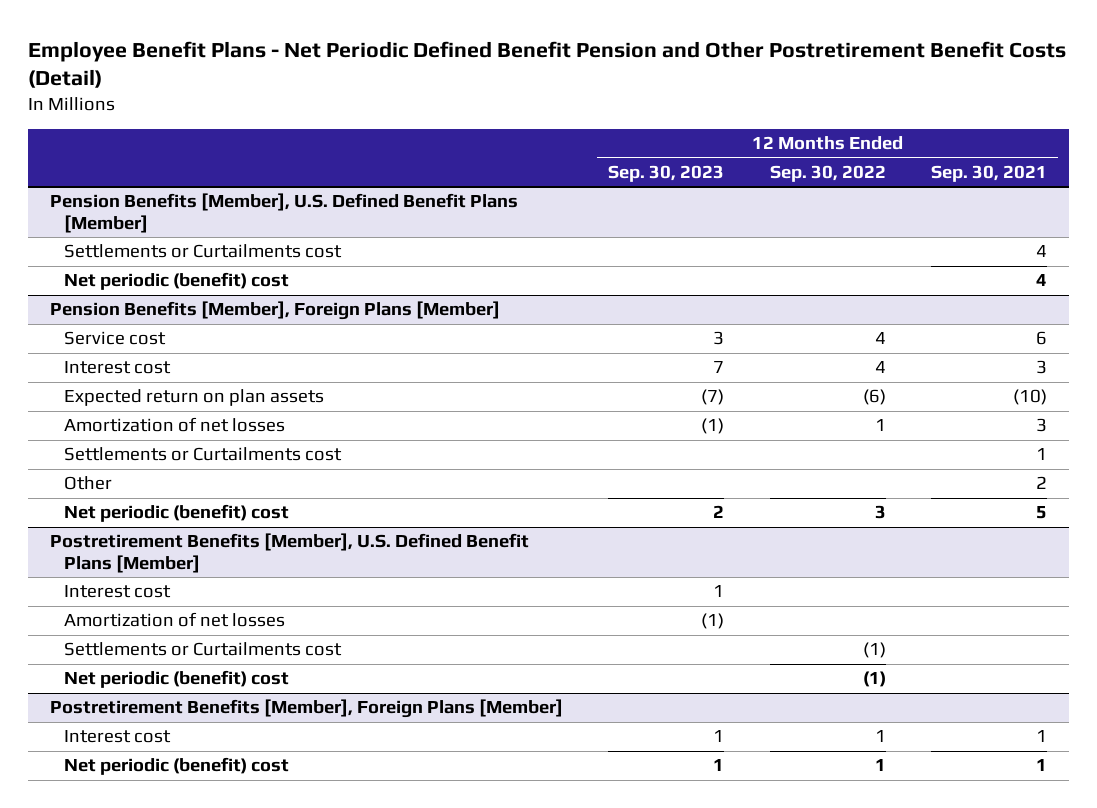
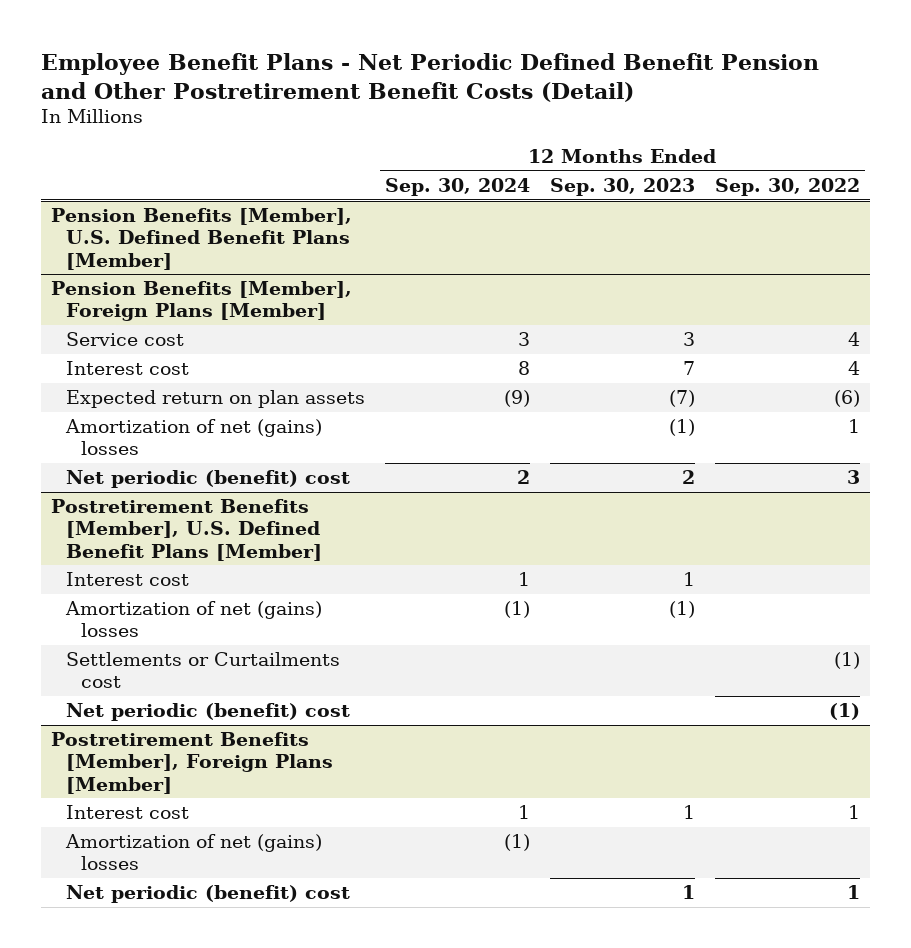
[930,164,1047,182] Sep. 30, 2021 -> none
none -> [384,178,530,197] Sep. 30, 2024
[64,244,343,259] Settlements or Curtailments cost -> none
[64,272,290,291] Net periodic (benefit) cost -> none
[64,447,343,462] Settlements or Curtailments cost -> none
[64,476,113,491] Other -> none
[64,417,286,433] Amortization of net losses -> [64,419,322,456] Amortization of net (gains) losses
[64,612,286,628] Amortization of net losses -> [64,601,322,638] Amortization of net (gains) losses
none -> [64,834,322,871] Amortization of net (gains) losses

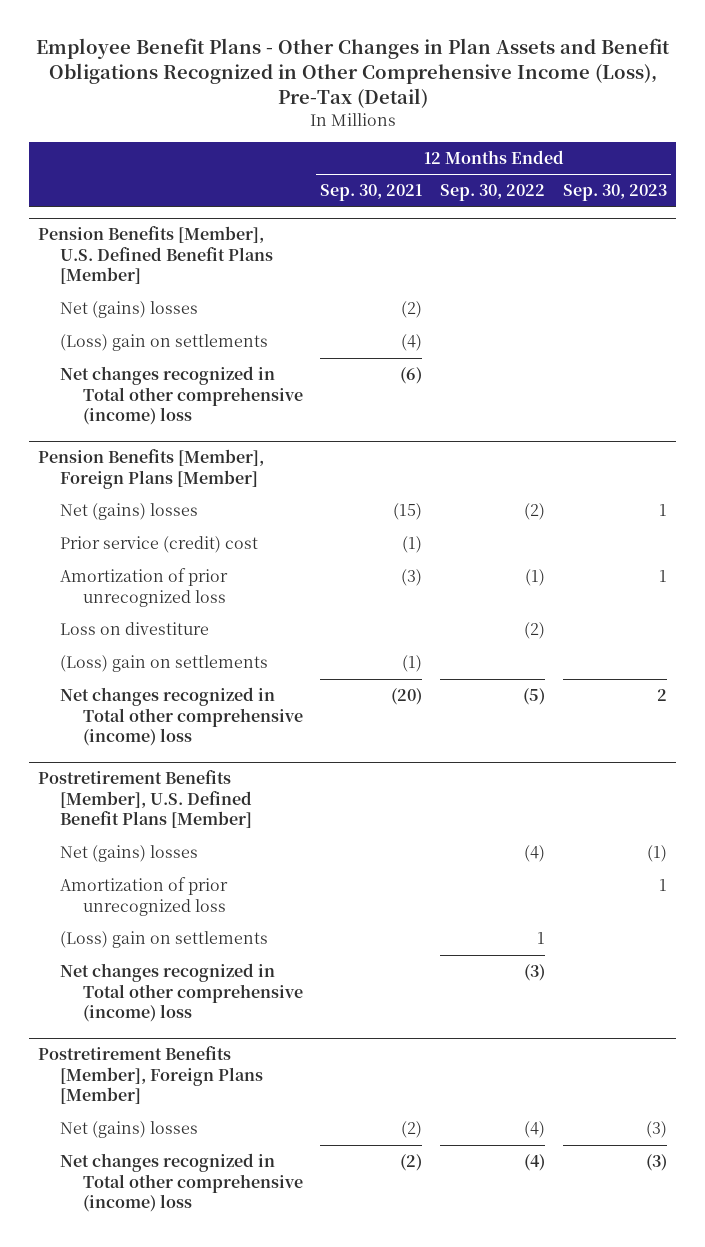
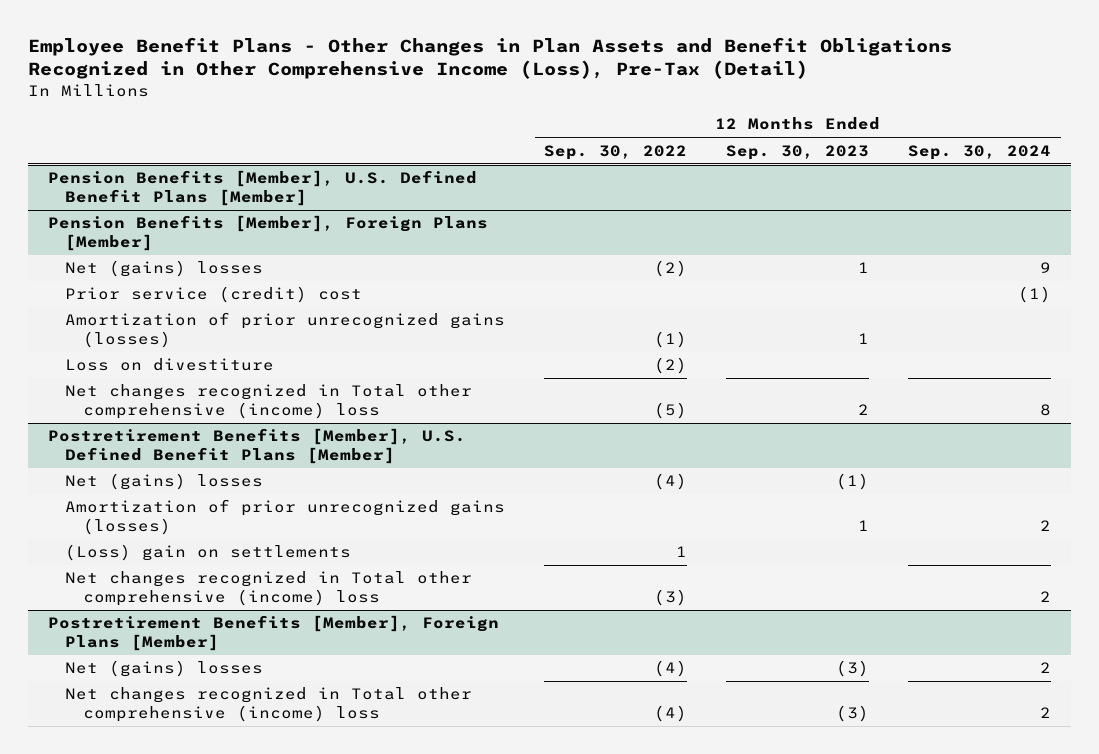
[320,184,423,202] Sep. 30, 2021 -> none
none -> [908,144,1052,160] Sep. 30, 2024
[60,301,199,319] Net (gains) losses -> none
[60,334,269,352] (Loss) gain on settlements -> none
[60,366,303,425] Net changes recognized in Total other comprehensive (income) loss -> none
[60,568,229,607] Amortization of prior unrecognized loss -> [65,312,506,349] Amortization of prior unrecognized gains (losses)
[60,655,269,673] (Loss) gain on settlements -> none
[60,877,229,916] Amortization of prior unrecognized loss -> [65,499,506,536] Amortization of prior unrecognized gains (losses)

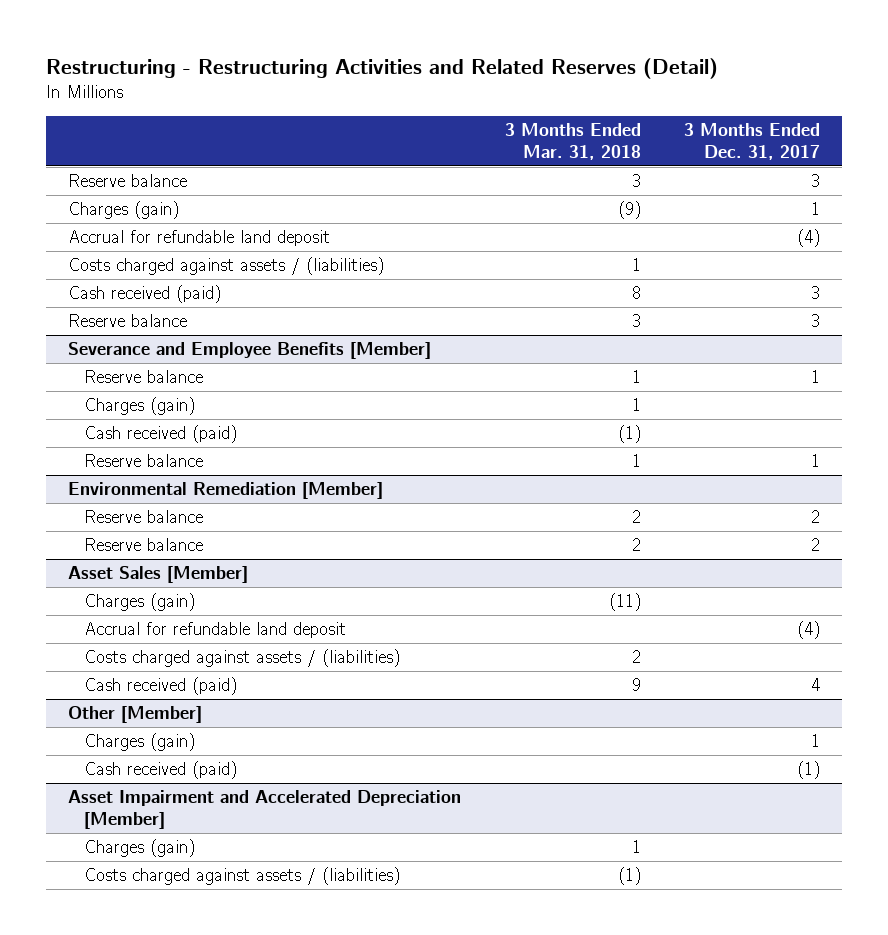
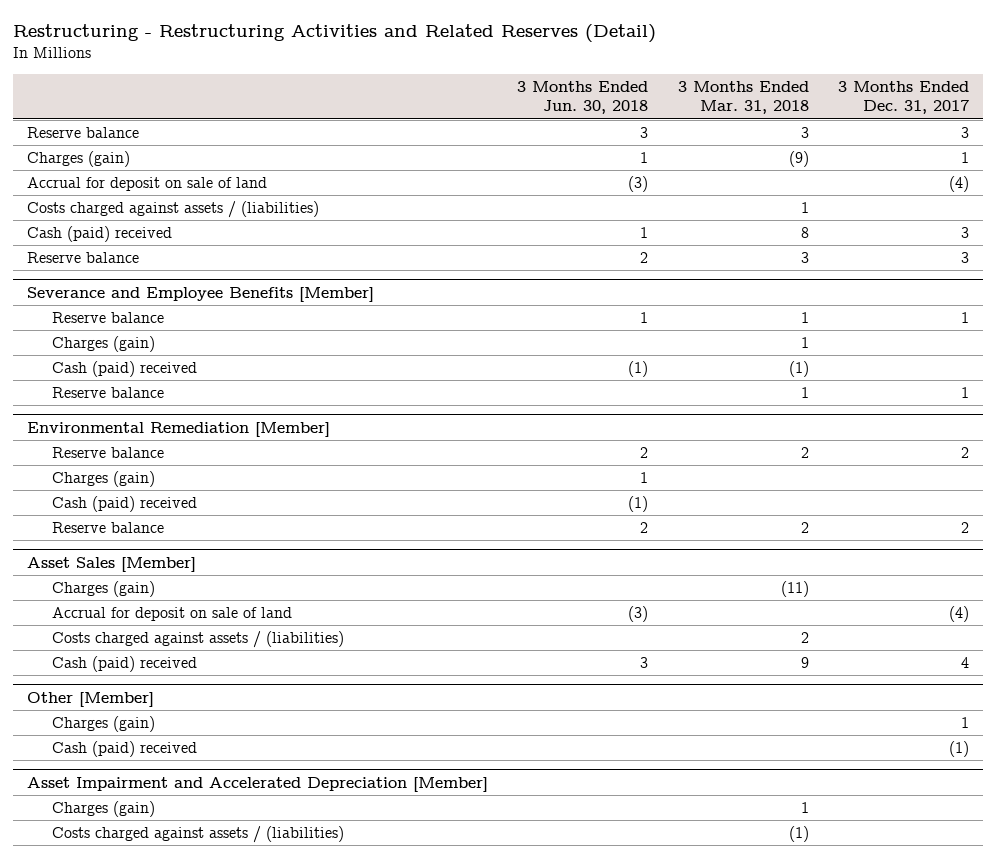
none -> [517,80,649,115] 3 Months Ended Jun. 30, 2018
[67,230,330,247] Accrual for refundable land deposit -> [27,177,268,192] Accrual for deposit on sale of land
[67,285,221,304] Cash received (paid) -> [27,226,173,243] Cash (paid) received
[83,425,237,444] Cash received (paid) -> [51,361,197,378] Cash (paid) received
none -> [51,471,155,488] Charges (gain)
none -> [51,496,197,513] Cash (paid) received
[83,622,346,639] Accrual for refundable land deposit -> [51,607,292,622] Accrual for deposit on sale of land
[83,677,237,696] Cash received (paid) -> [51,656,197,673] Cash (paid) received
[83,761,237,780] Cash received (paid) -> [51,741,197,758] Cash (paid) received

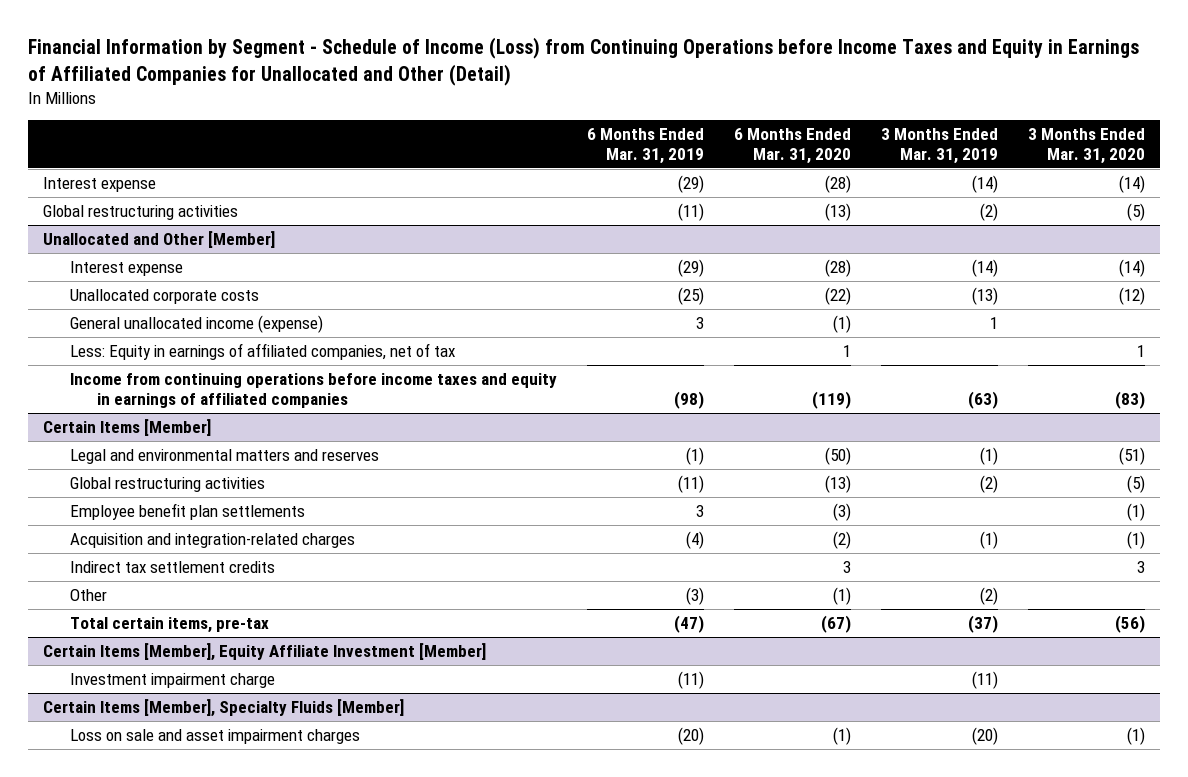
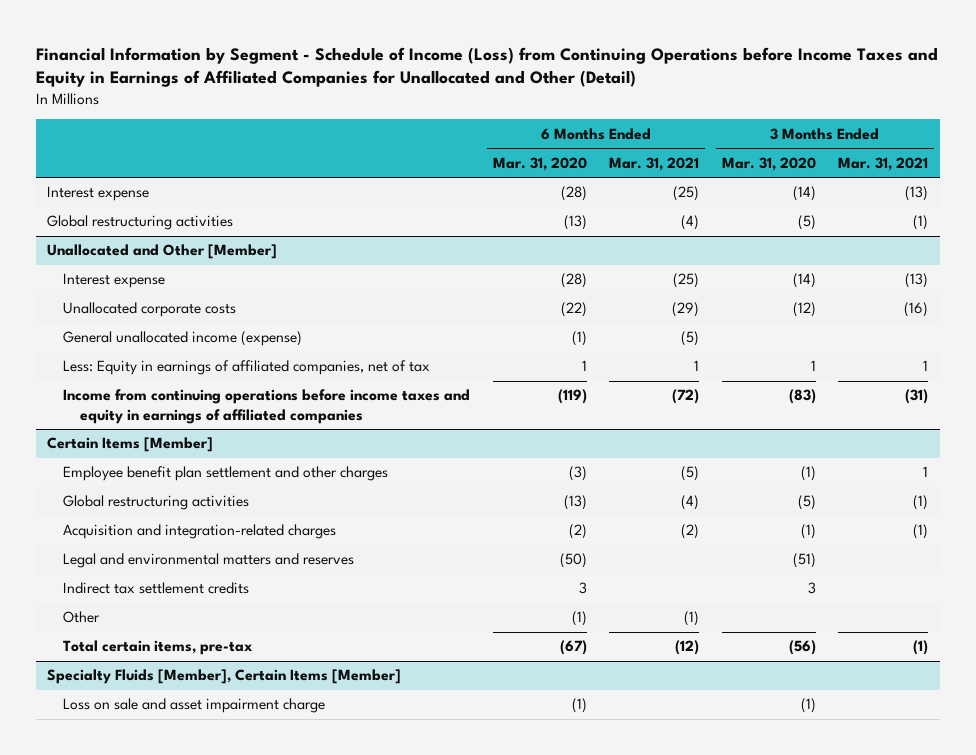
[586,128,704,165] 6 Months Ended Mar. 31, 2019 -> none
[881,128,999,165] 3 Months Ended Mar. 31, 2019 -> none
none -> [609,156,700,171] Mar. 31, 2021
none -> [838,156,929,171] Mar. 31, 2021
none -> [63,466,389,482] Employee benefit plan settlement and other charges
[69,502,305,520] Employee benefit plan settlements -> none
[69,448,379,464] Legal and environmental matters and reserves -> [63,553,355,569] Legal and environmental matters and reserves
[43,642,487,661] Certain Items [Member], Equity Affiliate Investment [Member] -> none
[69,672,275,688] Investment impairment charge -> none
[43,698,405,717] Certain Items [Member], Specialty Fluids [Member] -> [47,669,402,685] Specialty Fluids [Member], Certain Items [Member]
[69,728,360,744] Loss on sale and asset impairment charges -> [63,698,326,714] Loss on sale and asset impairment charge

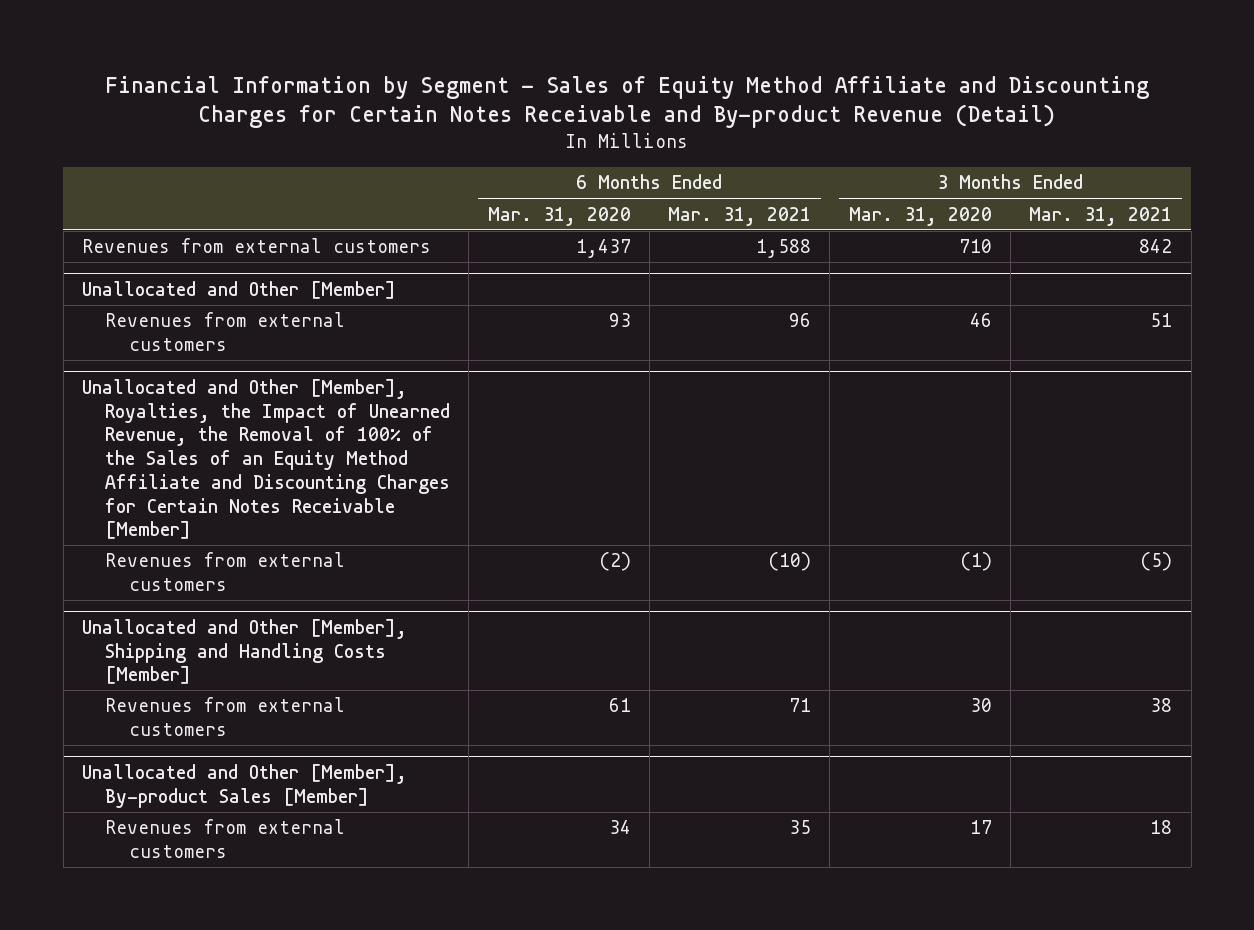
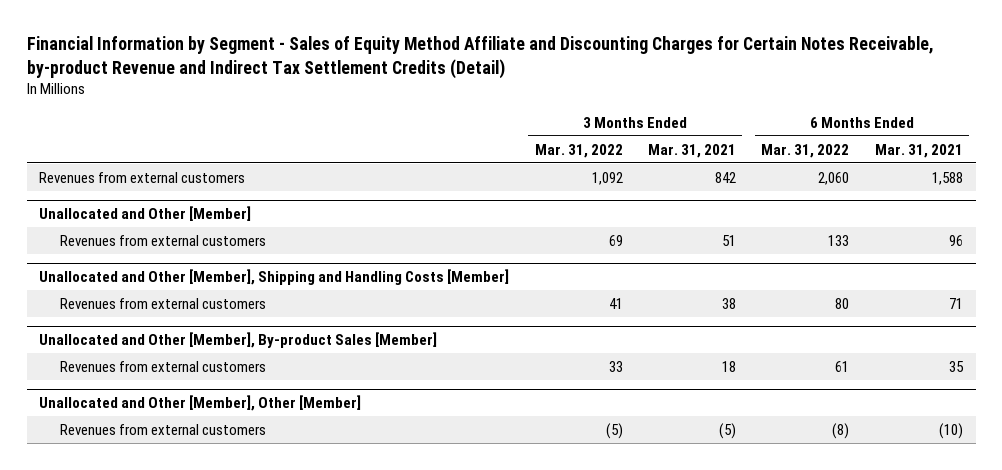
[105,75,1150,129] Financial Information by Segment - Sales of Equity Method Affiliate and Discounting Charges for Certain Notes Receivable and By-product Revenue (Detail) -> [26,36,933,79] Financial Information by Segment - Sales of Equity Method Affiliate and Discounting Charges for Certain Notes Receivable, by-product Revenue and Indirect Tax Settlement Credits (Detail)
[487,206,631,226] Mar. 31, 2020 -> none
[848,206,992,226] Mar. 31, 2020 -> none
none -> [534,143,623,158] Mar. 31, 2022
none -> [761,143,850,158] Mar. 31, 2022
[81,379,451,540] Unallocated and Other [Member], Royalties, the Impact of Unearned Revenue, the Removal of 100% of the Sales of an Equity Method Affiliate and Discounting Charges for Certain Notes Receivable [Member] -> none
[105,552,346,591] Revenues from external customers -> none
none -> [39,394,362,411] Unallocated and Other [Member], Other [Member]
none -> [59,423,266,435] Revenues from external customers

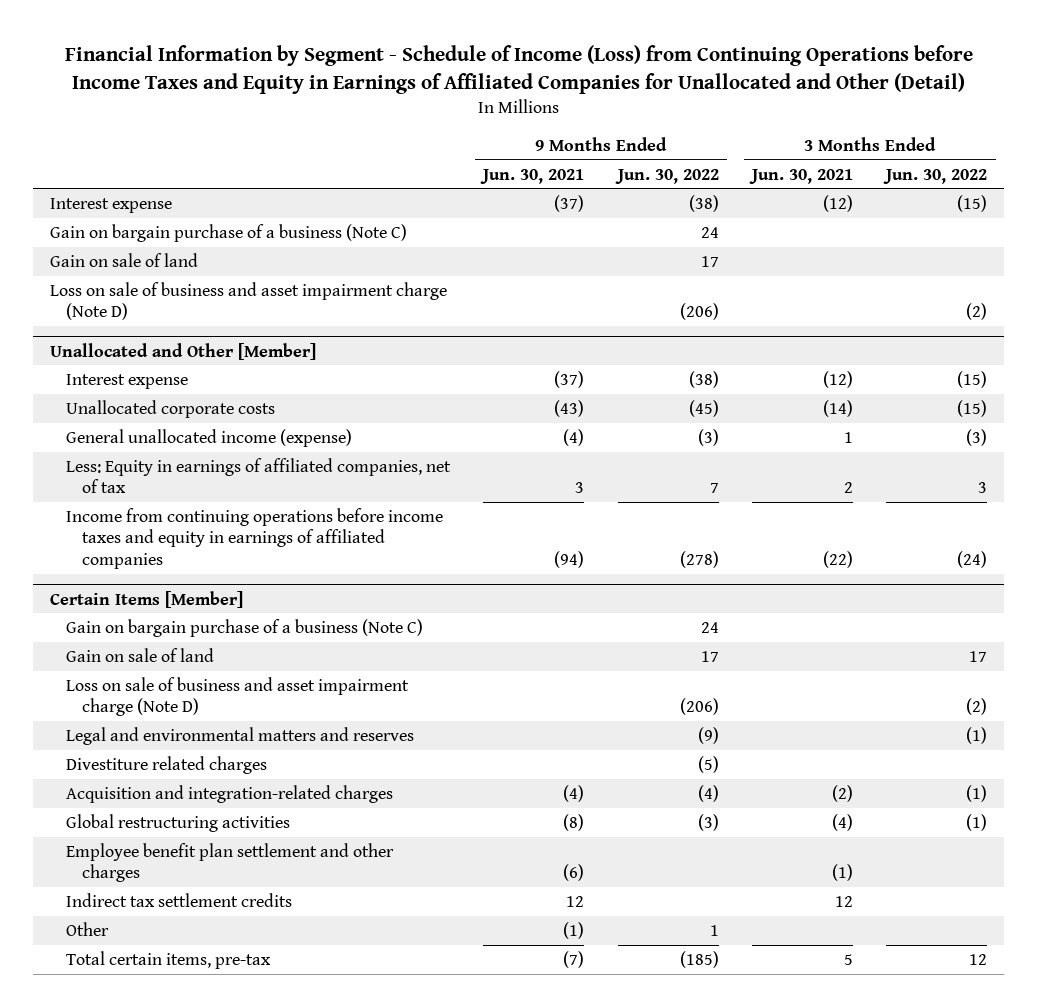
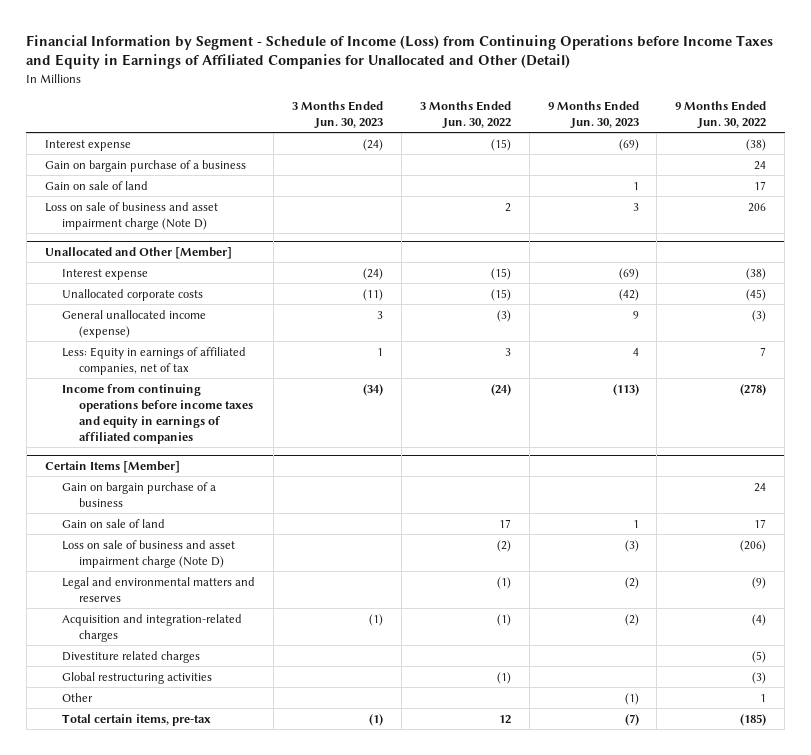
[480,168,585,184] Jun. 30, 2021 -> none
[749,168,854,184] Jun. 30, 2021 -> none
none -> [291,100,383,129] 3 Months Ended Jun. 30, 2023
none -> [547,100,639,129] 9 Months Ended Jun. 30, 2023
[49,223,407,242] Gain on bargain purchase of a business (Note C) -> [44,159,246,172] Gain on bargain purchase of a business
[679,303,719,321] (206) -> [748,202,767,212] 206
[966,303,988,321] (2) -> [504,202,511,212] 2
[65,618,423,637] Gain on bargain purchase of a business (Note C) -> [61,481,216,507] Gain on bargain purchase of a business
[65,755,267,774] Divestiture related charges -> [61,650,200,663] Divestiture related charges
[65,842,394,883] Employee benefit plan settlement and other charges -> none
[65,892,292,907] Indirect tax settlement credits -> none

